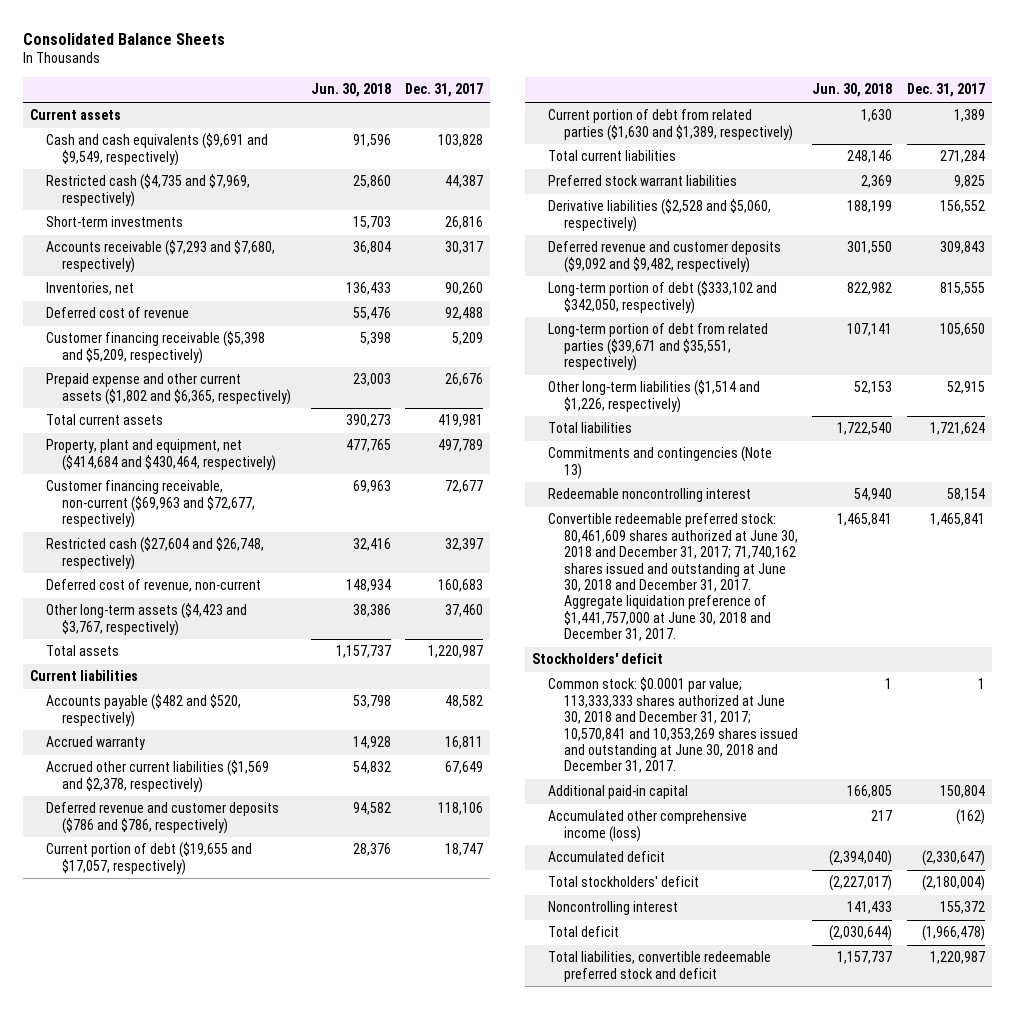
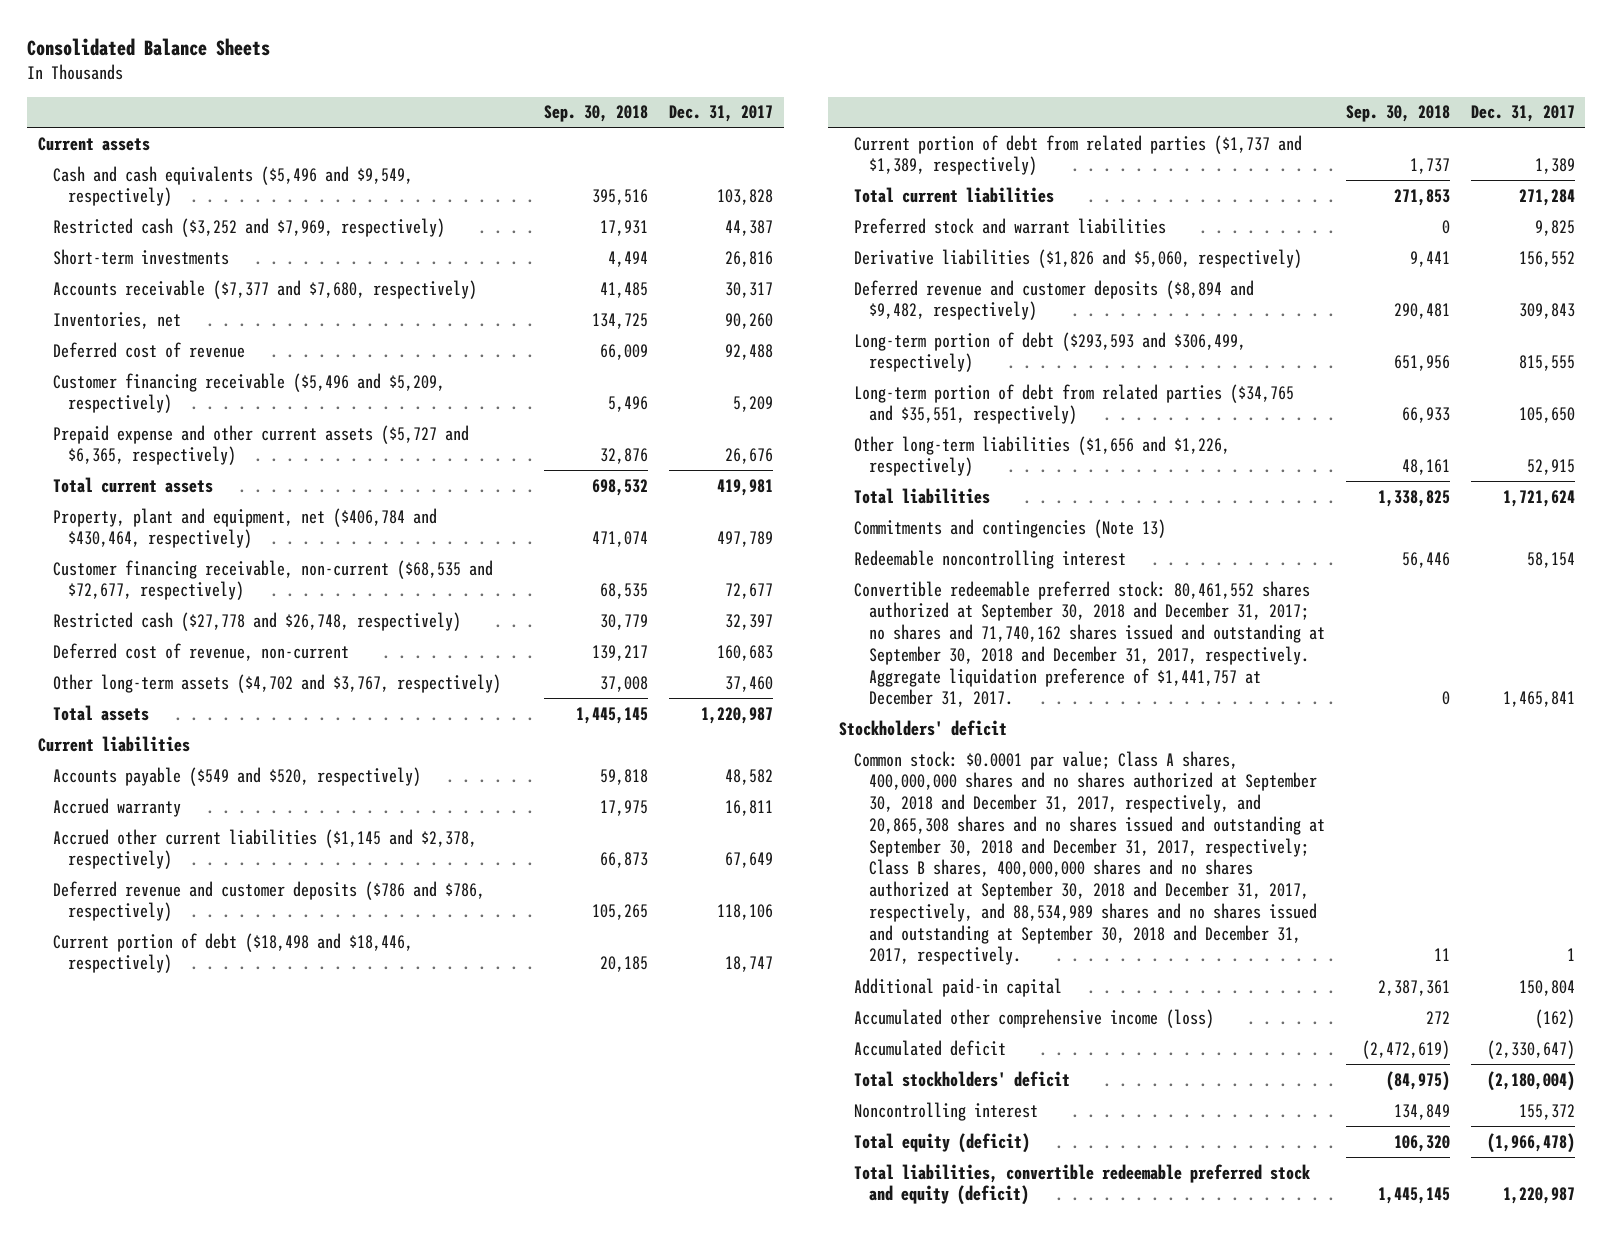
[310,83,391,98] Jun. 30, 2018 -> none
none -> [544,105,649,123] Sep. 30, 2018
[46,133,269,166] Cash and cash equivalents ($9,691 and $9,549, respectively) -> [52,165,413,207] Cash and cash equivalents ($5,496 and $9,549, respectively)
[46,174,251,207] Restricted cash ($4,735 and $7,969, respectively) -> [52,217,445,237] Restricted cash ($3,252 and $7,969, respectively)
[46,240,276,273] Accounts receivable ($7,293 and $7,680, respectively) -> [52,279,477,299] Accounts receivable ($7,377 and $7,680, respectively)
[46,331,266,364] Customer financing receivable ($5,398 and $5,209, respectively) -> [52,372,445,414] Customer financing receivable ($5,496 and $5,209, respectively)
[46,373,292,405] Prepaid expense and other current assets ($1,802 and $6,365, respectively) -> [52,424,469,466] Prepaid expense and other current assets ($5,727 and $6,365, respectively)
[46,439,277,471] Property, plant and equipment, net ($414,684 and $430,464, respectively) -> [52,507,437,549] Property, plant and equipment, net ($406,784 and $430,464, respectively)
[46,480,256,529] Customer financing receivable, non-current ($69,963 and $72,677, respectively) -> [52,559,493,601] Customer financing receivable, non-current ($68,535 and $72,677, respectively)
[46,537,265,570] Restricted cash ($27,604 and $26,748, respectively) -> [52,611,461,631] Restricted cash ($27,778 and $26,748, respectively)
[46,603,248,636] Other long-term assets ($4,423 and $3,767, respectively) -> [52,673,501,693] Other long-term assets ($4,702 and $3,767, respectively)
[46,694,242,727] Accounts payable ($482 and $520, respectively) -> [52,766,421,786] Accounts payable ($549 and $520, respectively)
[46,760,270,793] Accrued other current liabilities ($1,569 and $2,378, respectively) -> [52,828,477,870] Accrued other current liabilities ($1,145 and $2,378, respectively)
[46,842,253,875] Current portion of debt ($19,655 and $17,057, respectively) -> [52,932,413,974] Current portion of debt ($18,498 and $18,446, respectively)
[547,109,793,141] Current portion of debt from related parties ($1,630 and $1,389, respectively) -> [853,134,1302,176] Current portion of debt from related parties ($1,737 and $1,389, respectively)
[547,175,737,187] Preferred stock warrant liabilities -> [853,217,1166,234] Preferred stock and warrant liabilities
[547,199,771,232] Derivative liabilities ($2,528 and $5,060, respectively) -> [853,248,1302,268] Derivative liabilities ($1,826 and $5,060, respectively)
[547,241,781,273] Deferred revenue and customer deposits ($9,092 and $9,482, respectively) -> [853,279,1254,321] Deferred revenue and customer deposits ($8,894 and $9,482, respectively)
[547,281,777,314] Long-term portion of debt ($333,102 and $342,050, respectively) -> [853,331,1246,373] Long-term portion of debt ($293,593 and $306,499, respectively)
[547,323,768,372] Long-term portion of debt from related parties ($39,671 and $35,551, respectively) -> [853,383,1294,425] Long-term portion of debt from related parties ($34,765 and $35,551, respectively)
[547,380,760,413] Other long-term liabilities ($1,514 and $1,226, respectively) -> [853,435,1230,477] Other long-term liabilities ($1,656 and $1,226, respectively)
[547,513,798,642] Convertible redeemable preferred stock: 80,461,609 shares authorized at June 30, 2018 and December 31, 2017; 71,740,162 shares issued and outstanding at June 30, 2018 and December 31, 2017. Aggregate liquidation preference of $1,441,757,000 at June 30, 2018 and December 31, 2017. -> [853,580,1325,708] Convertible redeemable preferred stock: 80,461,552 shares authorized at September 30, 2018 and December 31, 2017; no shares and 71,740,162 shares issued and outstanding at September 30, 2018 and December 31, 2017, respectively. Aggregate liquidation preference of $1,441,757 at December 31, 2017.
[547,677,798,774] Common stock: $0.0001 par value; 113,333,333 shares authorized at June 30, 2018 and December 31, 2017; 10,570,841 and 10,353,269 shares issued and outstanding at June 30, 2018 and December 31, 2017. -> [853,750,1325,966] Common stock: $0.0001 par value; Class A shares, 400,000,000 shares and no shares authorized at September 30, 2018 and December 31, 2017, respectively, and 20,865,308 shares and no shares issued and outstanding at September 30, 2018 and December 31, 2017, respectively; Class B shares, 400,000,000 shares and no shares authorized at September 30, 2018 and December 31, 2017, respectively, and 88,534,989 shares and no shares issued and outstanding at September 30, 2018 and December 31, 2017, respectively.
[547,926,619,938] Total deficit -> [853,1132,1030,1153] Total equity (deficit)
[547,951,771,982] Total liabilities, convertible redeemable preferred stock and deficit -> [853,1163,1311,1206] Total liabilities, convertible redeemable preferred stock and equity (deficit)

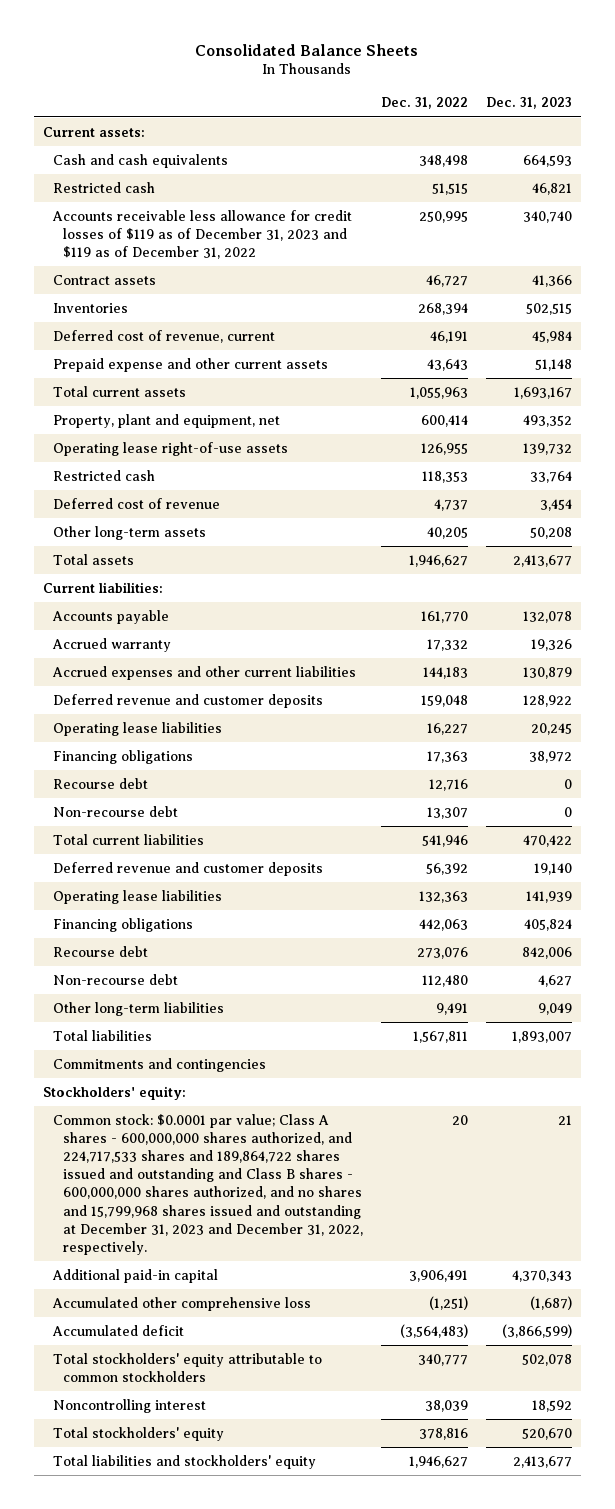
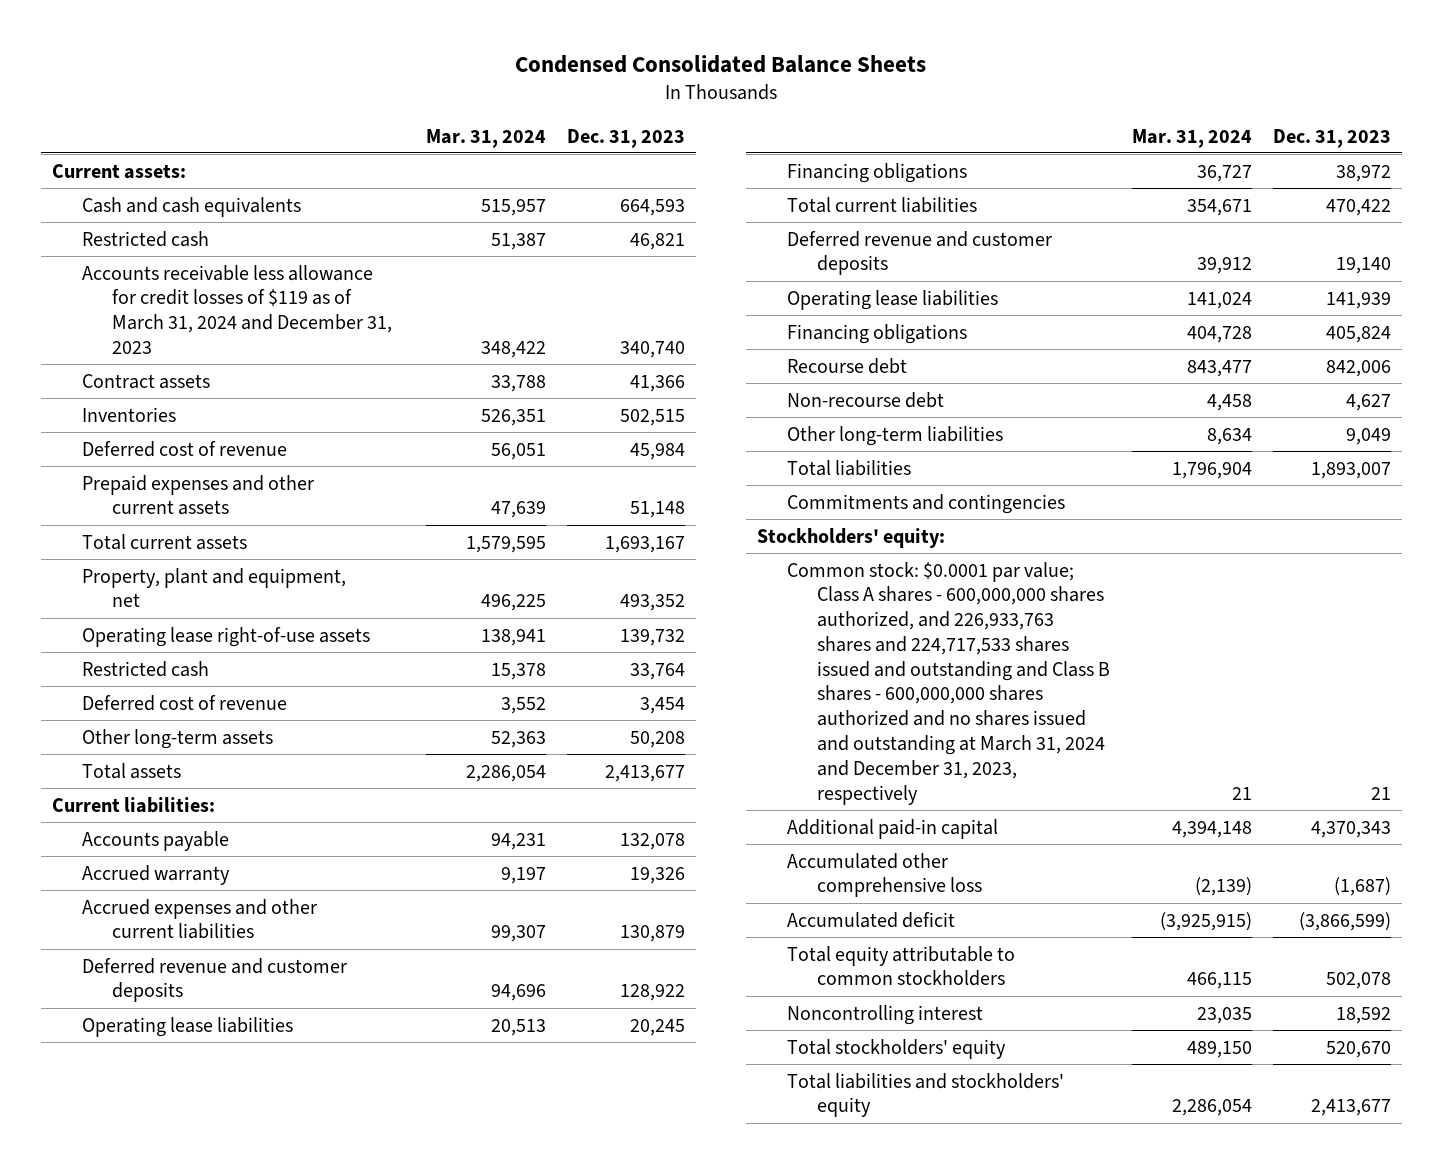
[195,43,419,56] Consolidated Balance Sheets -> [515,54,927,73] Condensed Consolidated Balance Sheets
[380,97,468,110] Dec. 31, 2022 -> none
none -> [426,128,547,148] Mar. 31, 2024
[51,209,352,260] Accounts receivable less allowance for credit losses of $119 as of December 31, 2023 and $119 as of December 31, 2022 -> [81,264,392,354] Accounts receivable less allowance for credit losses of $119 as of March 31, 2024 and December 31, 2023
[52,329,275,343] Deferred cost of revenue, current -> [81,440,287,457] Deferred cost of revenue
[52,357,328,372] Prepaid expense and other current assets -> [81,474,314,516] Prepaid expenses and other current assets
[52,777,148,789] Recourse debt -> none
[52,805,178,817] Non-recourse debt -> none
[52,1113,363,1255] Common stock: $0.0001 par value; Class A shares - 600,000,000 shares authorized, and 224,717,533 shares and 189,864,722 shares issued and outstanding and Class B shares - 600,000,000 shares authorized, and no shares and 15,799,968 shares issued and outstanding at December 31, 2023 and December 31, 2022, respectively. -> [787,561,1111,805] Common stock: $0.0001 par value; Class A shares - 600,000,000 shares authorized, and 226,933,763 shares and 224,717,533 shares issued and outstanding and Class B shares - 600,000,000 shares authorized and no shares issued and outstanding at March 31, 2024 and December 31, 2023, respectively
[52,1352,322,1383] Total stockholders' equity attributable to common stockholders -> [787,945,1016,987] Total equity attributable to common stockholders

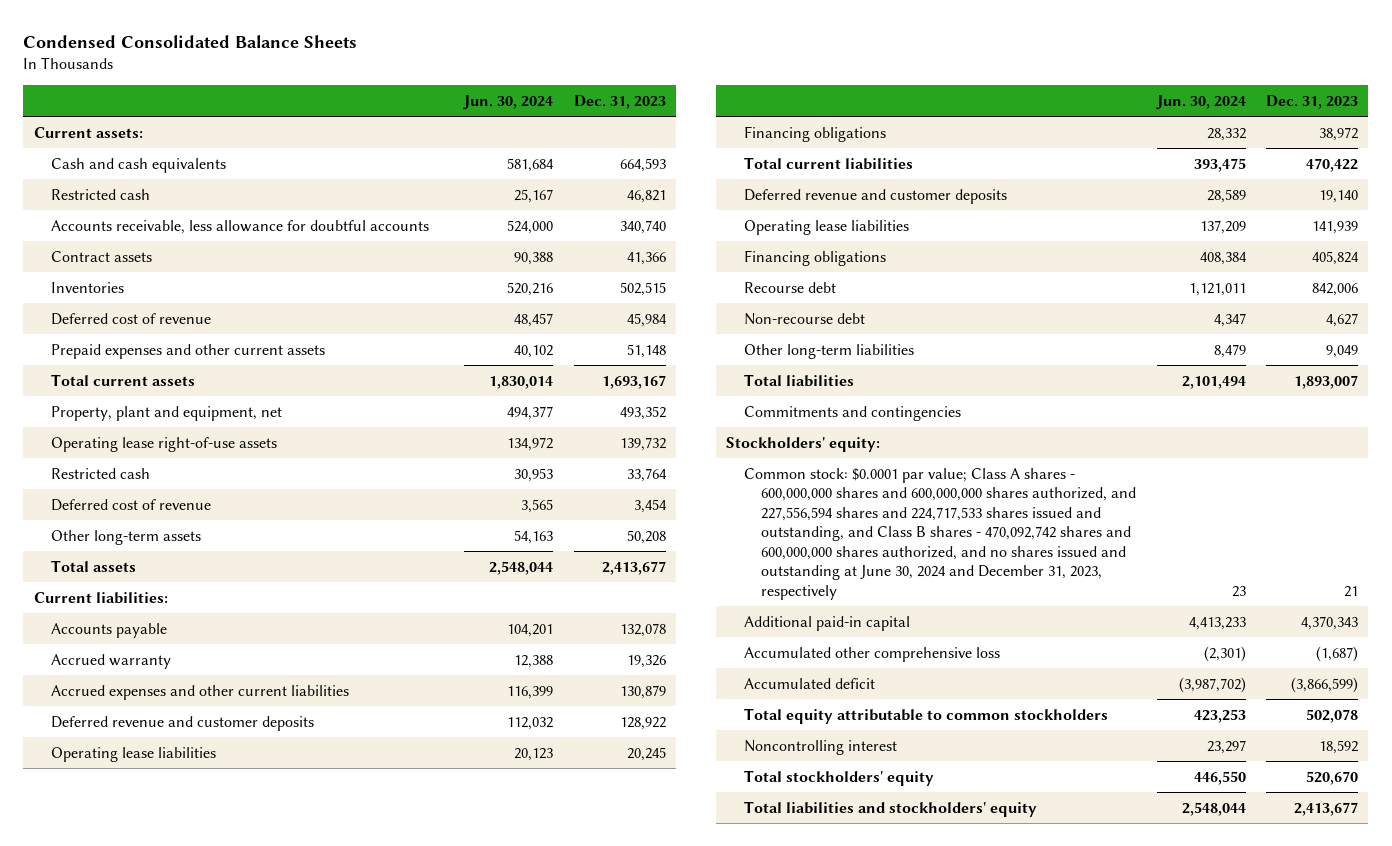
[426,128,547,148] Mar. 31, 2024 -> none
none -> [463,94,554,110] Jun. 30, 2024
[81,264,392,354] Accounts receivable less allowance for credit losses of $119 as of March 31, 2024 and December 31, 2023 -> [51,219,430,234] Accounts receivable, less allowance for doubtful accounts
[787,561,1111,805] Common stock: $0.0001 par value; Class A shares - 600,000,000 shares authorized, and 226,933,763 shares and 224,717,533 shares issued and outstanding and Class B shares - 600,000,000 shares authorized and no shares issued and outstanding at March 31, 2024 and December 31, 2023, respectively -> [743,467,1137,600] Common stock: $0.0001 par value; Class A shares - 600,000,000 shares and 600,000,000 shares authorized, and 227,556,594 shares and 224,717,533 shares issued and outstanding, and Class B shares - 470,092,742 shares and 600,000,000 shares authorized, and no shares issued and outstanding at June 30, 2024 and December 31, 2023, respectively

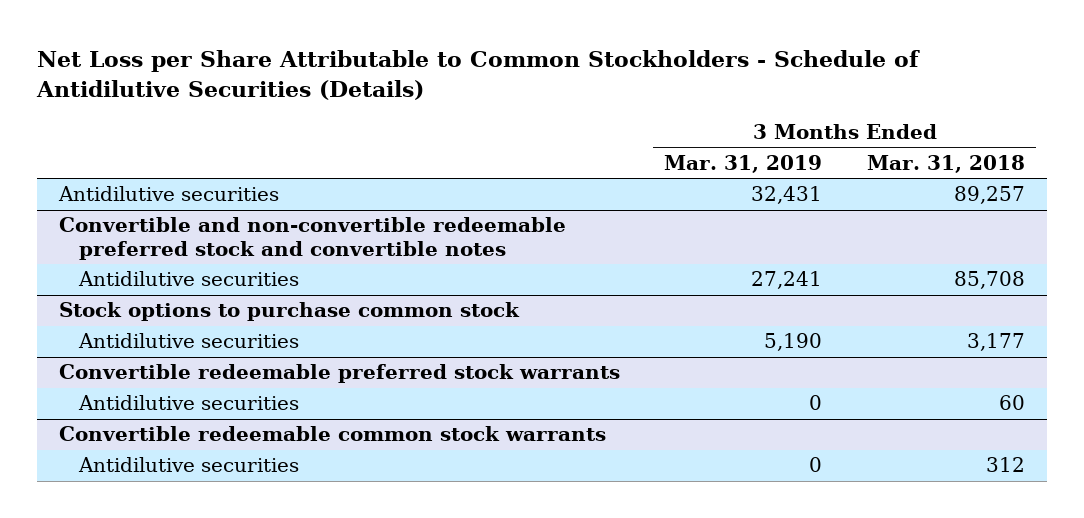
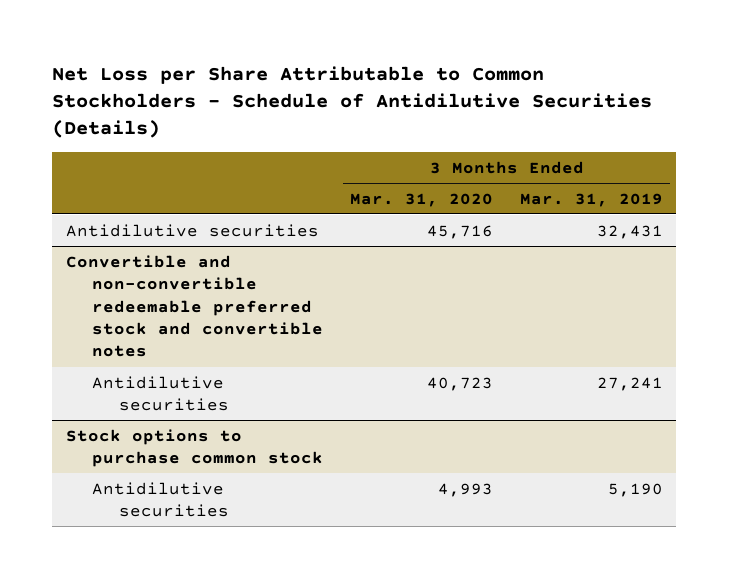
[866,154,1025,173] Mar. 31, 2018 -> none
none -> [350,192,494,207] Mar. 31, 2020
[59,364,621,384] Convertible redeemable preferred stock warrants -> none
[77,395,299,411] Antidilutive securities -> none
[59,426,607,442] Convertible redeemable common stock warrants -> none
[77,457,299,473] Antidilutive securities -> none

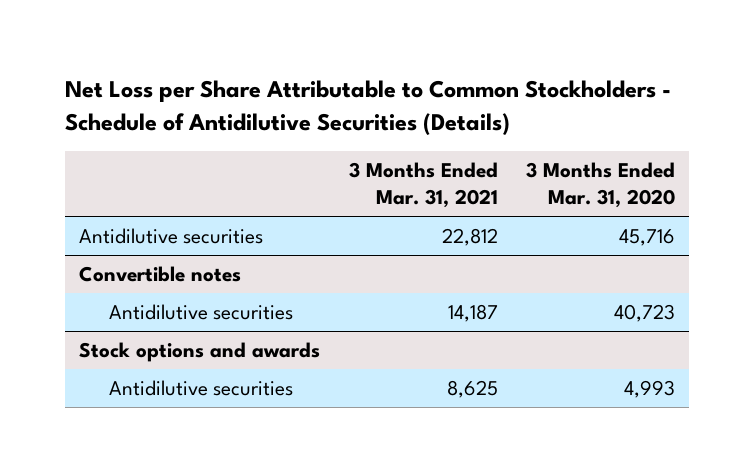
[519,192,663,207] Mar. 31, 2019 -> none
none -> [348,161,498,209] 3 Months Ended Mar. 31, 2021
[65,254,324,358] Convertible and non-convertible redeemable preferred stock and convertible notes -> none
none -> [79,265,242,282] Convertible notes
[65,428,324,468] Stock options to purchase common stock -> [79,341,321,362] Stock options and awards

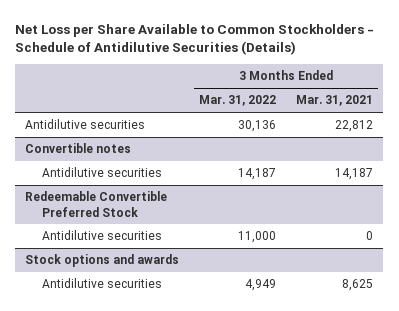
[64,80,671,135] Net Loss per Share Attributable to Common Stockholders - Schedule of Antidilutive Securities (Details) -> [15,23,375,56] Net Loss per Share Available to Common Stockholders - Schedule of Antidilutive Securities (Details)
[526,161,676,209] 3 Months Ended Mar. 31, 2020 -> none
none -> [199,95,277,107] Mar. 31, 2022
none -> [25,191,168,217] Redeemable Convertible Preferred Stock
none -> [42,230,163,241] Antidilutive securities

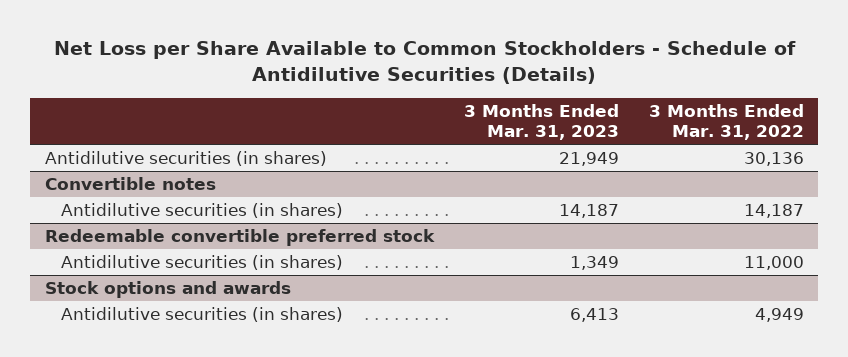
[296,95,374,107] Mar. 31, 2021 -> none
none -> [463,103,619,141] 3 Months Ended Mar. 31, 2023
[25,119,146,130] Antidilutive securities -> [44,151,327,167] Antidilutive securities (in shares)
[42,167,163,178] Antidilutive securities -> [61,203,344,219] Antidilutive securities (in shares)
[25,191,168,217] Redeemable Convertible Preferred Stock -> [44,229,435,247] Redeemable convertible preferred stock
[42,230,163,241] Antidilutive securities -> [61,255,344,271] Antidilutive securities (in shares)
[42,278,163,289] Antidilutive securities -> [61,307,344,323] Antidilutive securities (in shares)

